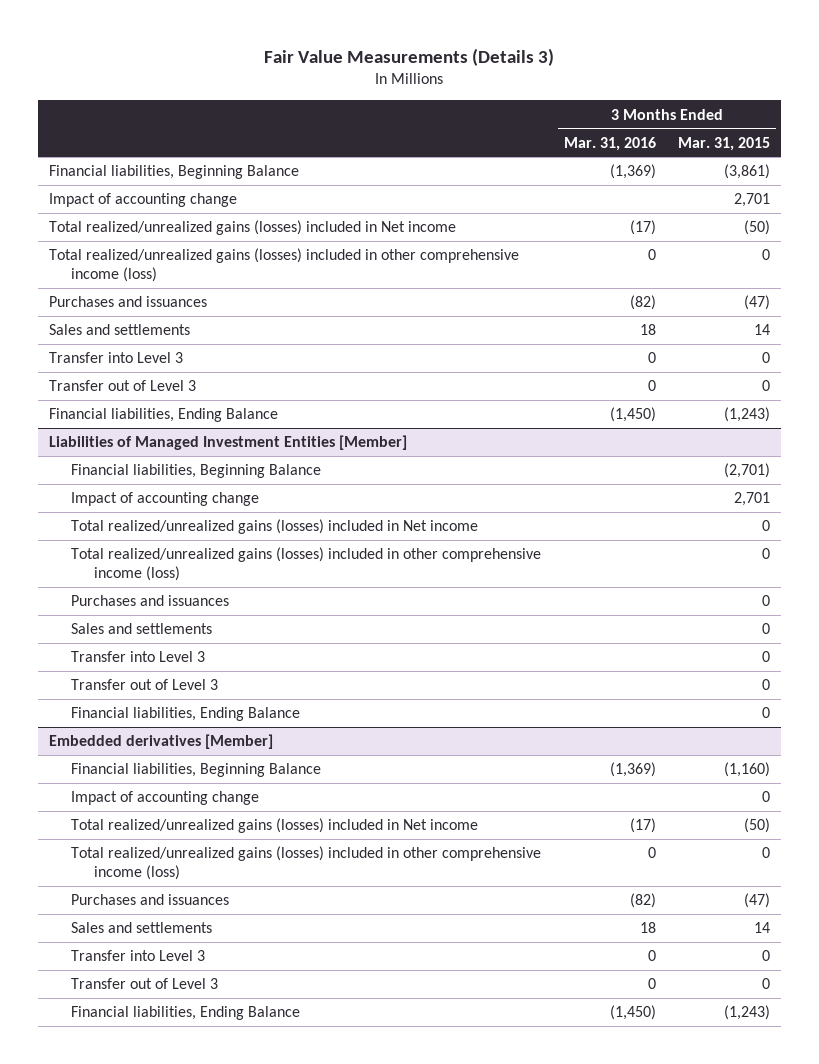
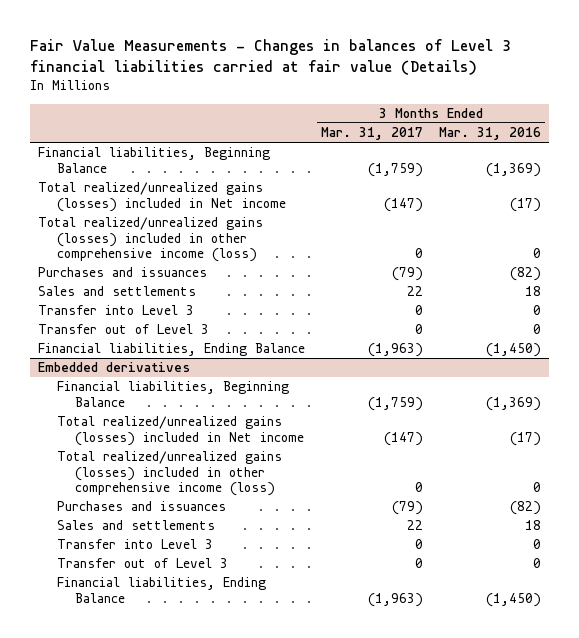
[264,47,555,66] Fair Value Measurements (Details 3) -> [30,39,512,75] Fair Value Measurements - Changes in balances of Level 3 financial liabilities carried at fair value (Details)
[677,136,770,151] Mar. 31, 2015 -> none
none -> [320,127,423,141] Mar. 31, 2017
[48,193,237,208] Impact of accounting change -> none
[48,435,407,451] Liabilities of Managed Investment Entities [Member] -> none
[71,464,322,479] Financial liabilities, Beginning Balance -> none
[71,492,260,507] Impact of accounting change -> none
[71,519,479,535] Total realized/unrealized gains (losses) included in Net income -> none
[71,547,542,582] Total realized/unrealized gains (losses) included in other comprehensive income (loss) -> none
[71,595,230,607] Purchases and issuances -> none
[71,623,213,635] Sales and settlements -> none
[71,651,206,663] Transfer into Level 3 -> none
[71,679,219,691] Transfer out of Level 3 -> none
[71,707,301,722] Financial liabilities, Ending Balance -> none
[48,734,273,750] Embedded derivatives [Member] -> [38,362,191,373] Embedded derivatives
[71,791,260,806] Impact of accounting change -> none

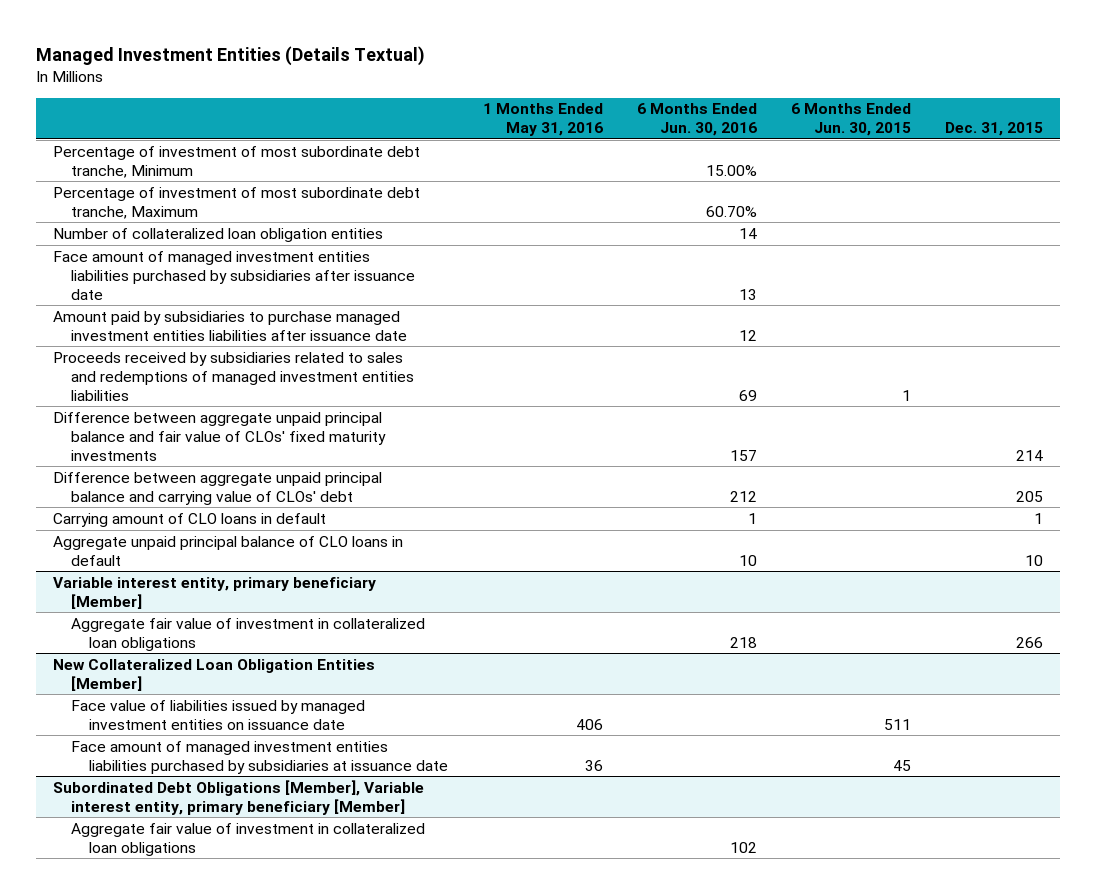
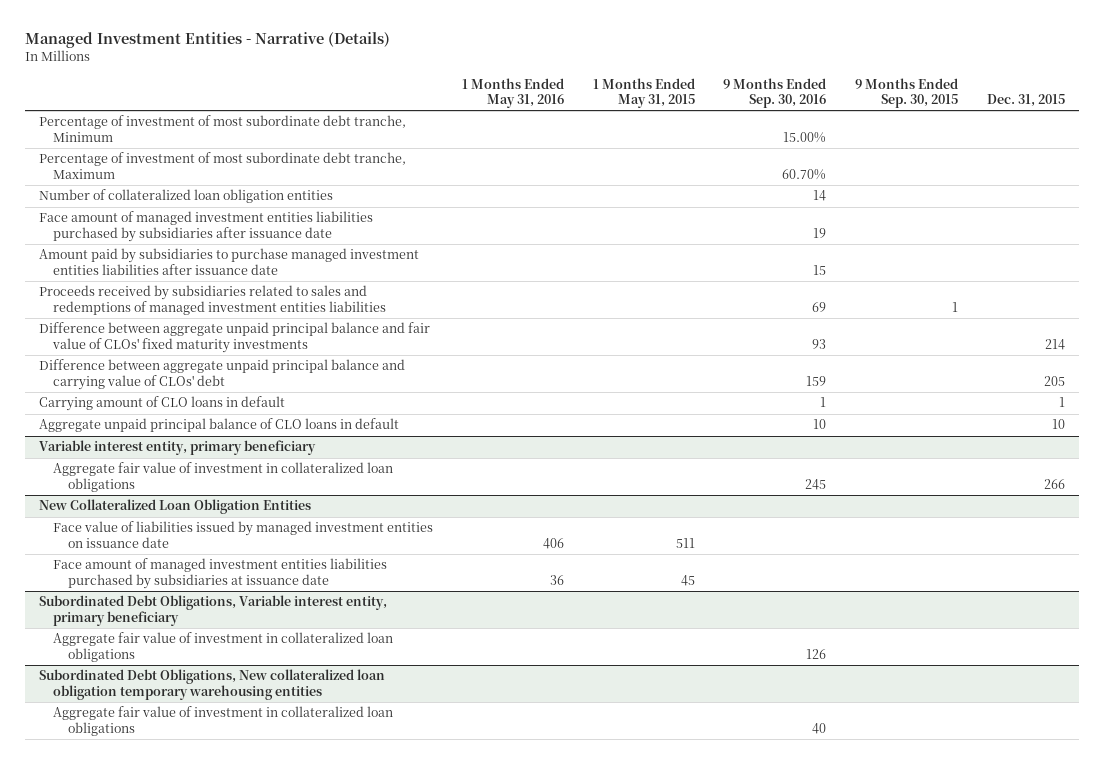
[36,45,426,66] Managed Investment Entities (Details Textual) -> [24,31,390,48] Managed Investment Entities - Narrative (Details)
[636,103,757,137] 6 Months Ended Jun. 30, 2016 -> none
[790,103,911,137] 6 Months Ended Jun. 30, 2015 -> none
none -> [592,77,695,109] 1 Months Ended May 31, 2015
none -> [723,77,827,109] 9 Months Ended Sep. 30, 2016
none -> [855,77,959,109] 9 Months Ended Sep. 30, 2015
[53,576,377,609] Variable interest entity, primary beneficiary [Member] -> [38,440,316,456] Variable interest entity, primary beneficiary
[53,658,376,691] New Collateralized Loan Obligation Entities [Member] -> [38,499,311,515] New Collateralized Loan Obligation Entities
[53,779,425,815] Subordinated Debt Obligations [Member], Variable interest entity, primary beneficiary [Member] -> [38,595,387,626] Subordinated Debt Obligations, Variable interest entity, primary beneficiary
none -> [38,669,385,700] Subordinated Debt Obligations, New collateralized loan obligation temporary warehousing entities
none -> [53,706,394,736] Aggregate fair value of investment in collateralized loan obligations

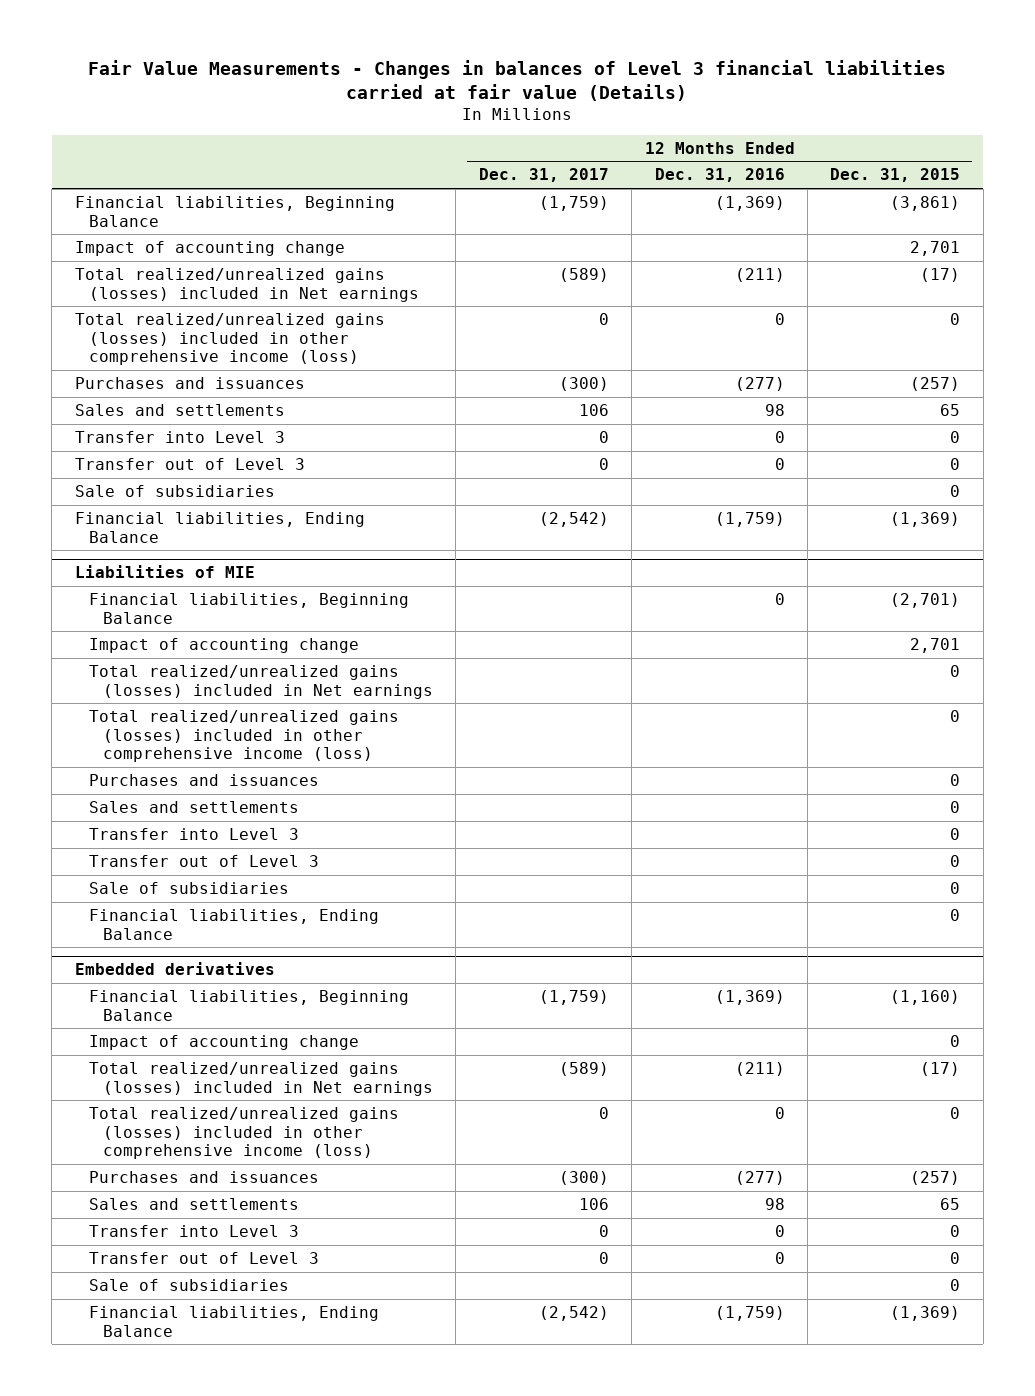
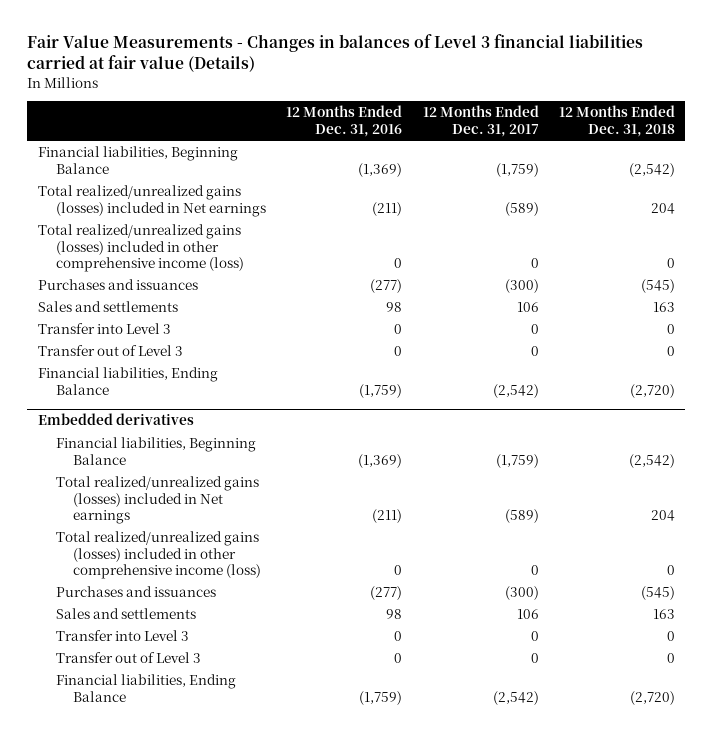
[830,168,961,183] Dec. 31, 2015 -> none
none -> [559,105,676,137] 12 Months Ended Dec. 31, 2018
[74,240,345,256] Impact of accounting change -> none
[74,484,275,497] Sale of subsidiaries -> none
[74,565,255,579] Liabilities of MIE -> none
[88,592,409,624] Financial liabilities, Beginning Balance -> none
[88,637,359,653] Impact of accounting change -> none
[88,664,434,699] Total realized/unrealized gains (losses) included in Net earnings -> none
[88,709,399,763] Total realized/unrealized gains (losses) included in other comprehensive income (loss) -> none
[88,773,319,786] Purchases and issuances -> none
[88,800,299,813] Sales and settlements -> none
[88,827,299,840] Transfer into Level 3 -> none
[88,854,319,867] Transfer out of Level 3 -> none
[88,881,289,894] Sale of subsidiaries -> none
[88,908,379,940] Financial liabilities, Ending Balance -> none
[88,1034,359,1050] Impact of accounting change -> none
[88,1278,289,1291] Sale of subsidiaries -> none

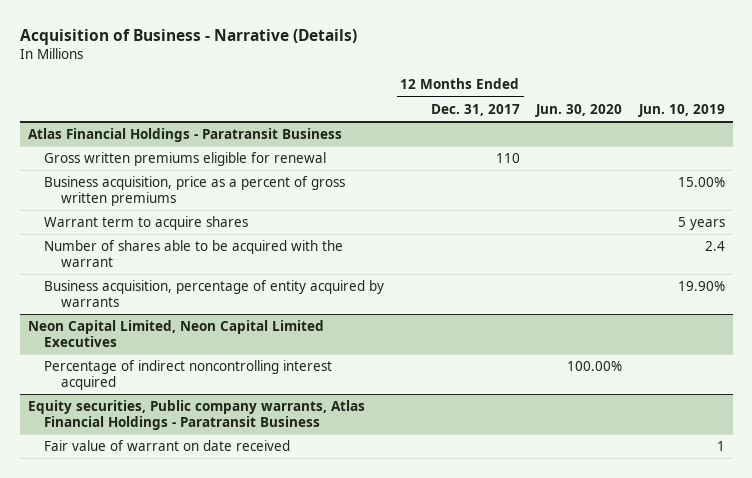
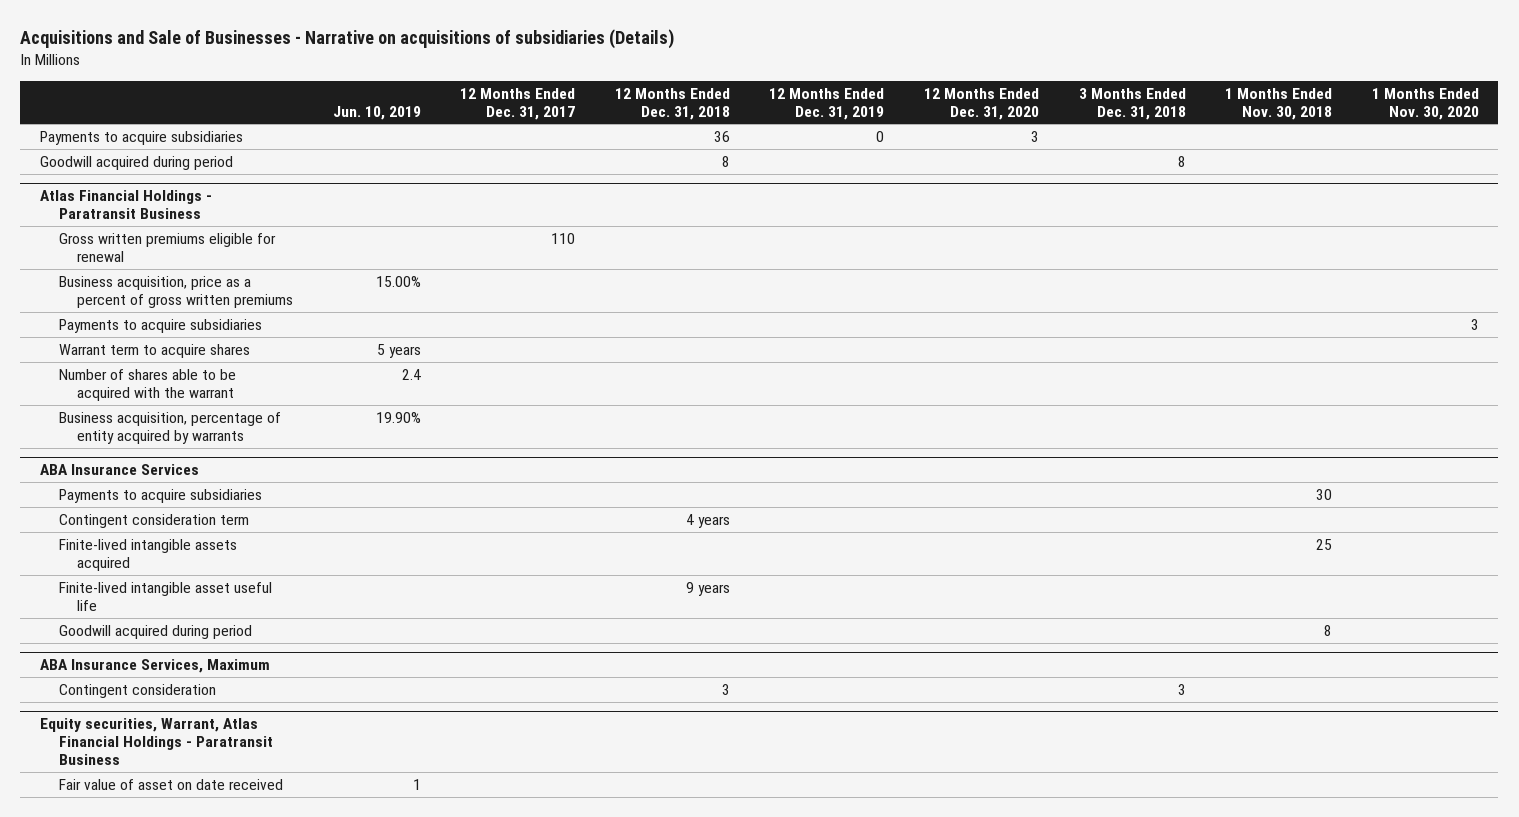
[19,28,357,45] Acquisition of Business - Narrative (Details) -> [20,29,675,50] Acquisitions and Sale of Businesses - Narrative on acquisitions of subsidiaries (Details)
[535,103,623,117] Jun. 30, 2020 -> none
none -> [614,87,730,120] 12 Months Ended Dec. 31, 2018
none -> [769,87,885,120] 12 Months Ended Dec. 31, 2019
none -> [924,87,1040,120] 12 Months Ended Dec. 31, 2020
none -> [1078,87,1186,120] 3 Months Ended Dec. 31, 2018
none -> [1225,87,1333,120] 1 Months Ended Nov. 30, 2018
none -> [1371,87,1479,120] 1 Months Ended Nov. 30, 2020
none -> [39,130,243,145] Payments to acquire subsidiaries
none -> [39,155,233,170] Goodwill acquired during period
none -> [58,318,262,333] Payments to acquire subsidiaries
[27,320,324,348] Neon Capital Limited, Neon Capital Limited Executives -> none
[44,360,333,391] Percentage of indirect noncontrolling interest acquired -> none
none -> [39,463,199,475] ABA Insurance Services
none -> [58,488,262,503] Payments to acquire subsidiaries
none -> [58,513,249,528] Contingent consideration term
none -> [58,538,237,571] Finite-lived intangible assets acquired
none -> [58,581,272,611] Finite-lived intangible asset useful life
none -> [58,624,252,639] Goodwill acquired during period
none -> [39,658,270,673] ABA Insurance Services, Maximum
none -> [58,683,216,698] Contingent consideration
[27,400,365,431] Equity securities, Public company warrants, Atlas Financial Holdings - Paratransit Business -> [39,717,273,765] Equity securities, Warrant, Atlas Financial Holdings - Paratransit Business
[44,440,291,452] Fair value of warrant on date received -> [58,778,283,790] Fair value of asset on date received

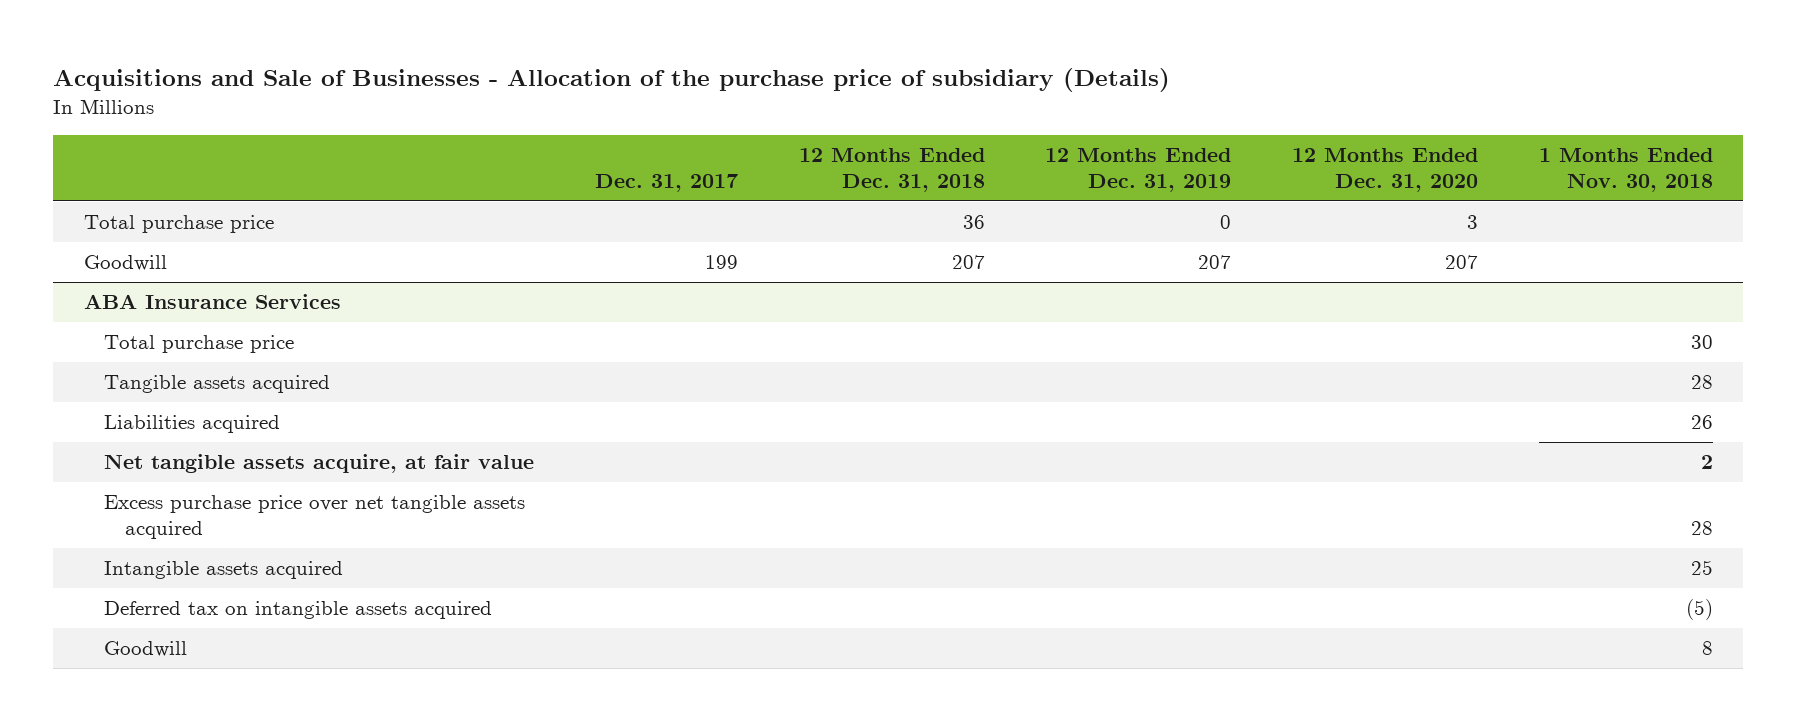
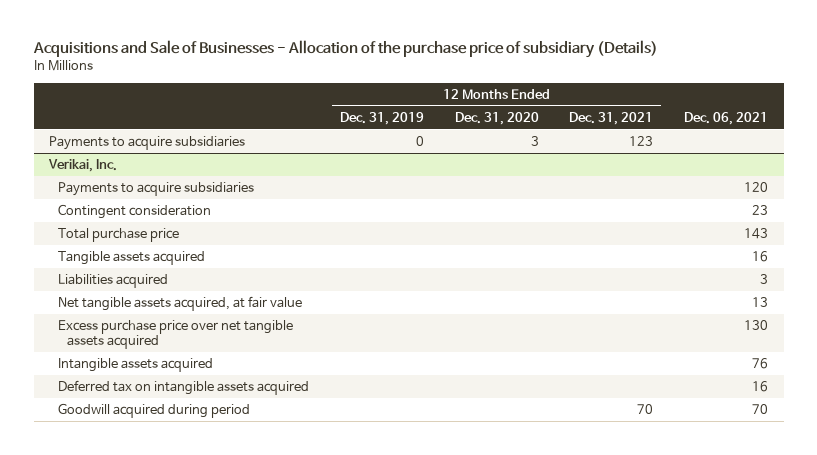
[594,173,738,192] Dec. 31, 2017 -> none
[798,148,985,192] 12 Months Ended Dec. 31, 2018 -> none
[1538,148,1713,192] 1 Months Ended Nov. 30, 2018 -> none
none -> [569,111,654,125] Dec. 31, 2021
none -> [684,111,769,125] Dec. 06, 2021
[83,255,167,272] Goodwill -> none
[83,294,341,310] ABA Insurance Services -> none
[104,335,295,354] Total purchase price -> none
[104,375,331,394] Tangible assets acquired -> none
[104,415,281,434] Liabilities acquired -> none
[104,454,535,474] Net tangible assets acquire, at fair value -> none
[104,495,526,539] Excess purchase price over net tangible assets acquired -> none
[104,561,344,580] Intangible assets acquired -> none
[104,601,493,620] Deferred tax on intangible assets acquired -> none
[104,641,188,658] Goodwill -> none
[83,215,274,234] Total purchase price -> [48,135,245,150] Payments to acquire subsidiaries
none -> [47,158,117,172] Verikai, Inc.
none -> [58,181,255,196] Payments to acquire subsidiaries
none -> [58,203,212,219] Contingent consideration
none -> [58,227,180,242] Total purchase price
none -> [58,250,206,265] Tangible assets acquired
none -> [58,273,169,288] Liabilities acquired
none -> [58,295,303,311] Net tangible assets acquired, at fair value
none -> [58,319,294,350] Excess purchase price over net tangible assets acquired
none -> [58,357,214,372] Intangible assets acquired
none -> [58,379,310,395] Deferred tax on intangible assets acquired
none -> [58,402,251,418] Goodwill acquired during period

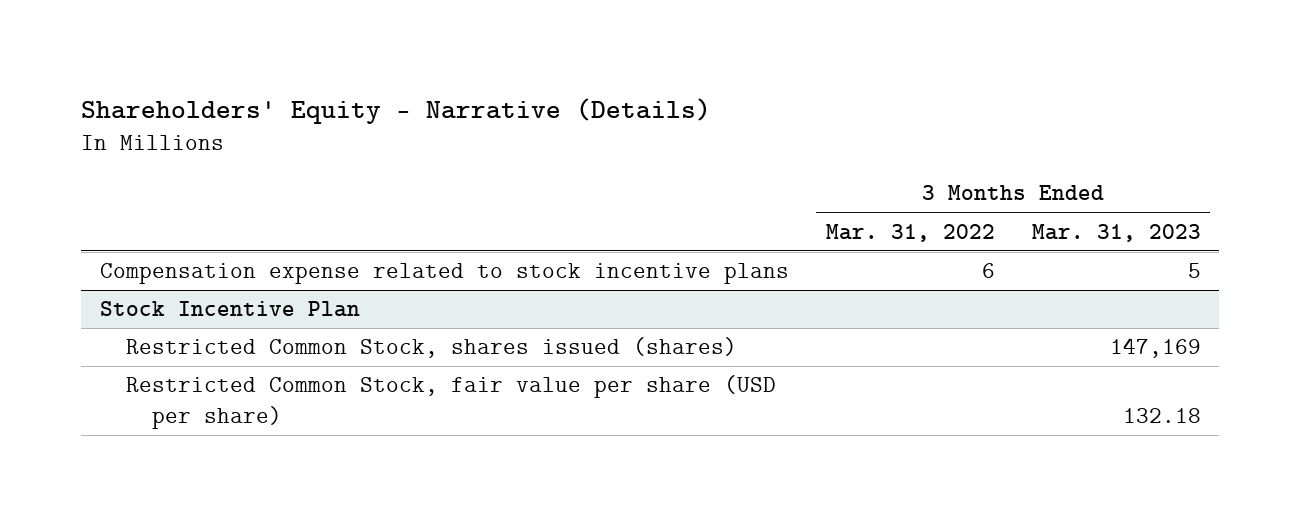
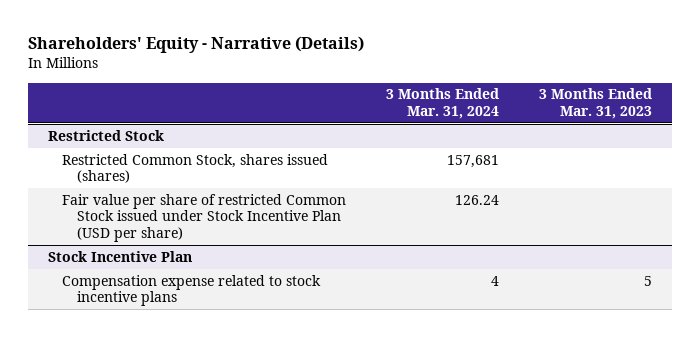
[825,223,995,242] Mar. 31, 2022 -> none
none -> [386,88,500,119] 3 Months Ended Mar. 31, 2024
[99,263,789,285] Compensation expense related to stock incentive plans -> none
none -> [47,129,164,141] Restricted Stock
none -> [62,153,329,184] Restricted Common Stock, shares issued (shares)
none -> [62,193,347,242] Fair value per share of restricted Common Stock issued under Stock Incentive Plan (USD per share)
[125,337,737,359] Restricted Common Stock, shares issued (shares) -> none
[125,375,776,429] Restricted Common Stock, fair value per share (USD per share) -> none
none -> [62,274,322,307] Compensation expense related to stock incentive plans

